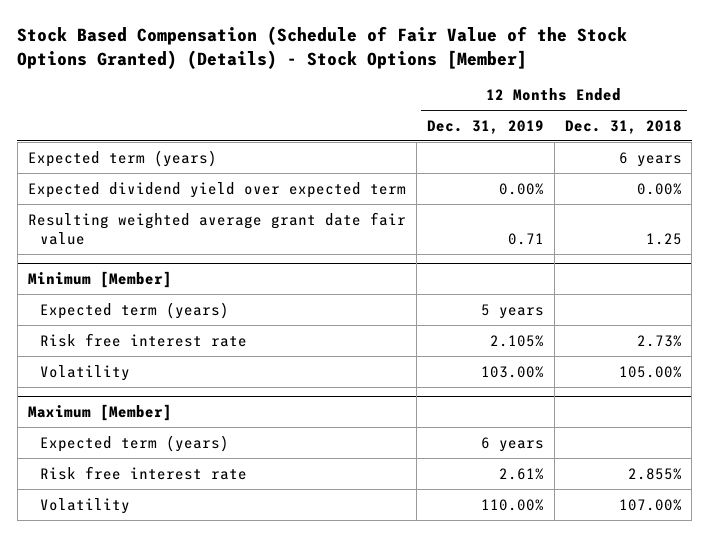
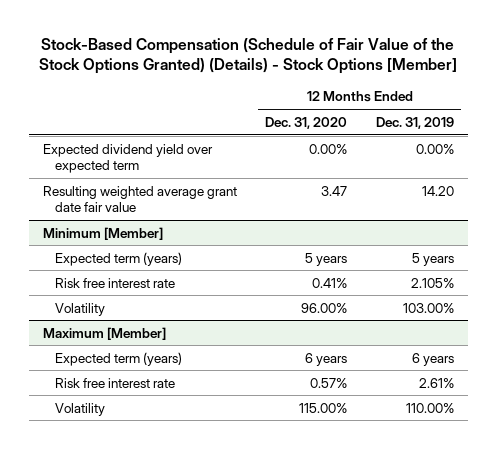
[17,25,628,69] Stock Based Compensation (Schedule of Fair Value of the Stock Options Granted) (Details) - Stock Options [Member] -> [39,37,458,75] Stock-Based Compensation (Schedule of Fair Value of the Stock Options Granted) (Details) - Stock Options [Member]
[564,120,682,135] Dec. 31, 2018 -> none
none -> [265,116,348,129] Dec. 31, 2020
[27,149,217,167] Expected term (years) -> none
[507,233,544,246] 0.71 -> [422,185,455,196] 14.20

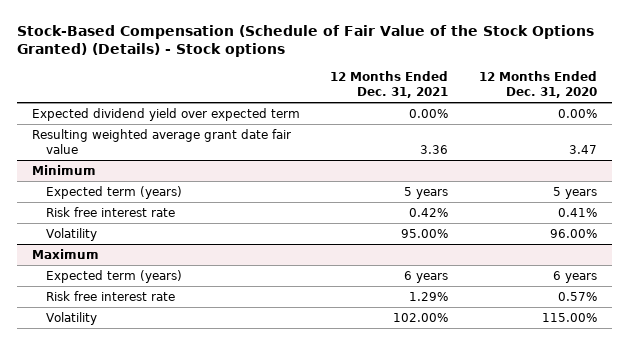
[39,37,458,75] Stock-Based Compensation (Schedule of Fair Value of the Stock Options Granted) (Details) - Stock Options [Member] -> [16,24,594,58] Stock-Based Compensation (Schedule of Fair Value of the Stock Options Granted) (Details) - Stock options
[376,116,455,129] Dec. 31, 2019 -> none
none -> [330,71,449,99] 12 Months Ended Dec. 31, 2021
[42,226,163,240] Minimum [Member] -> [31,164,96,175] Minimum
[42,326,166,340] Maximum [Member] -> [31,248,99,259] Maximum

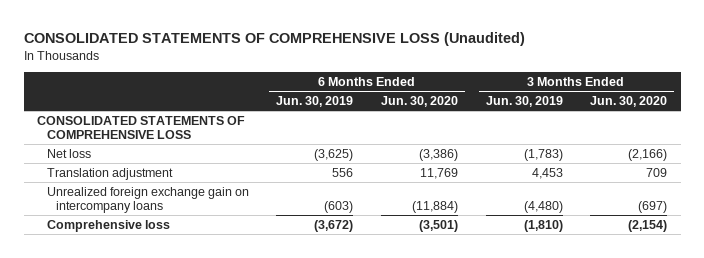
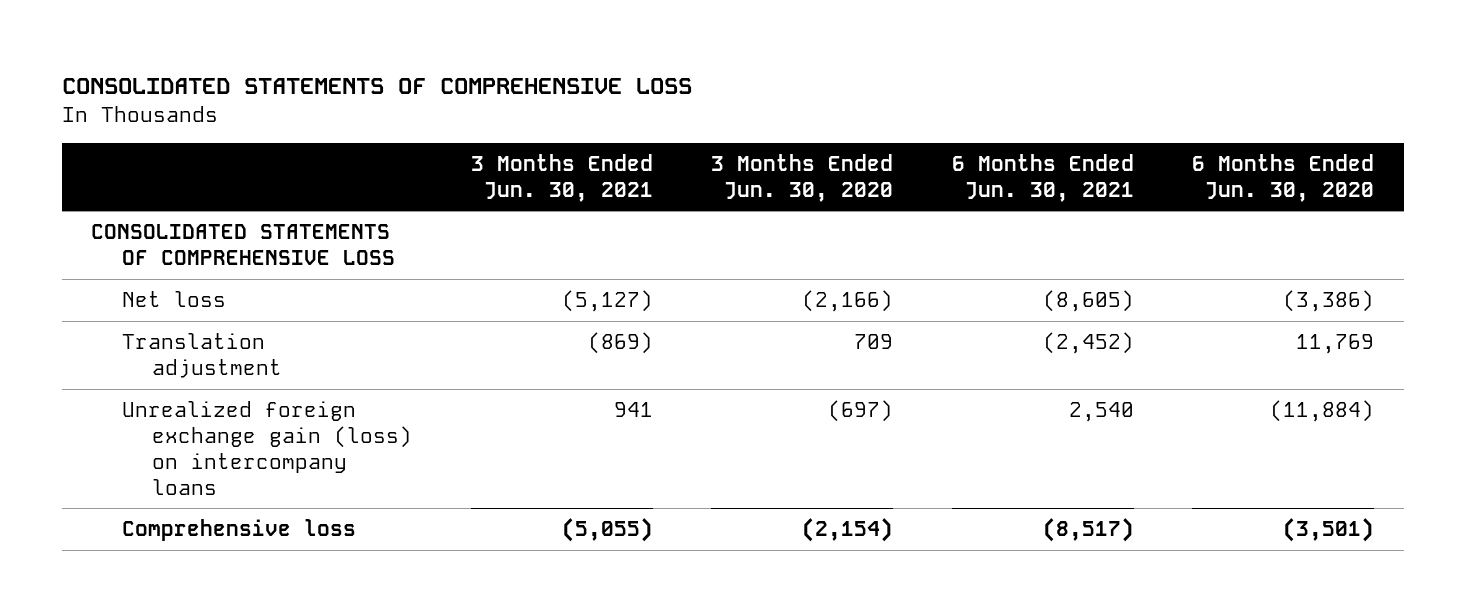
[23,31,525,46] CONSOLIDATED STATEMENTS OF COMPREHENSIVE LOSS (Unaudited) -> [61,78,692,95] CONSOLIDATED STATEMENTS OF COMPREHENSIVE LOSS
[276,95,354,107] Jun. 30, 2019 -> none
[485,95,563,107] Jun. 30, 2019 -> none
none -> [470,153,653,202] 3 Months Ended Jun. 30, 2021
none -> [951,153,1134,202] 6 Months Ended Jun. 30, 2021
[46,186,249,214] Unrealized foreign exchange gain on intercompany loans -> [121,401,413,495] Unrealized foreign exchange gain (loss) on intercompany loans

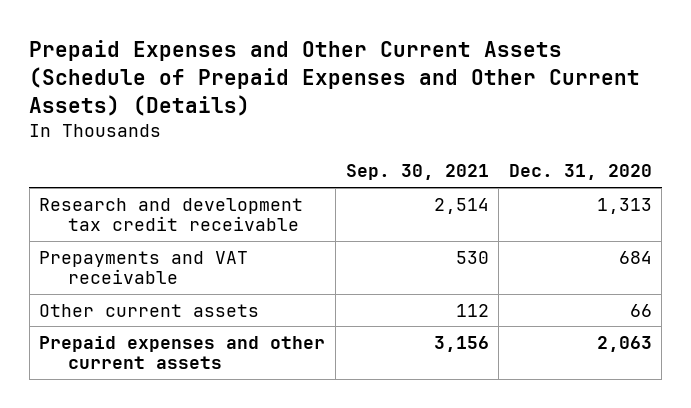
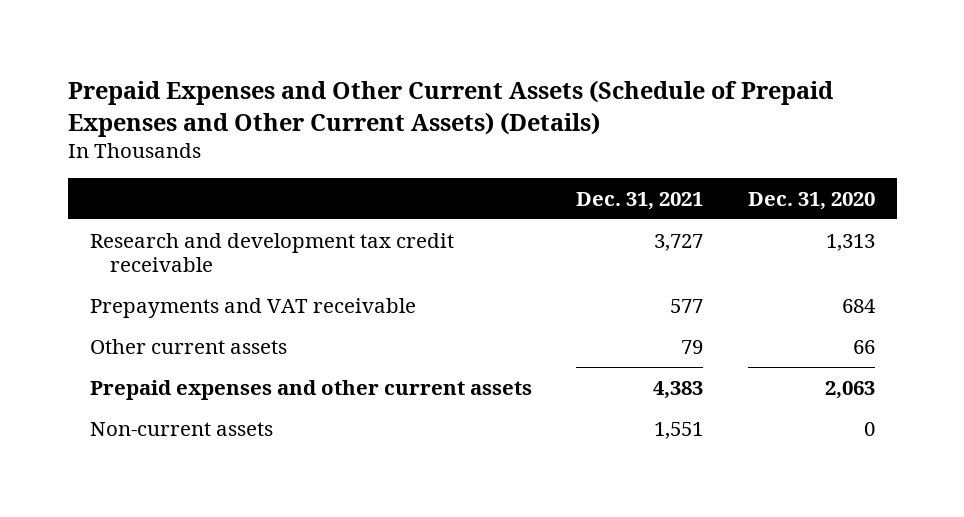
[345,164,489,181] Sep. 30, 2021 -> none
none -> [576,192,704,211] Dec. 31, 2021
none -> [89,421,273,436] Non-current assets

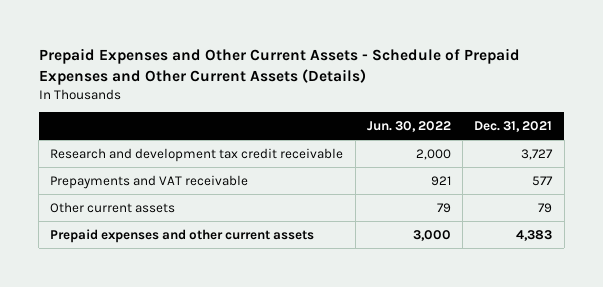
[67,80,833,137] Prepaid Expenses and Other Current Assets (Schedule of Prepaid Expenses and Other Current Assets) (Details) -> [38,47,520,85] Prepaid Expenses and Other Current Assets - Schedule of Prepaid Expenses and Other Current Assets (Details)
[747,192,875,211] Dec. 31, 2020 -> none
none -> [366,120,451,132] Jun. 30, 2022
[89,421,273,436] Non-current assets -> none

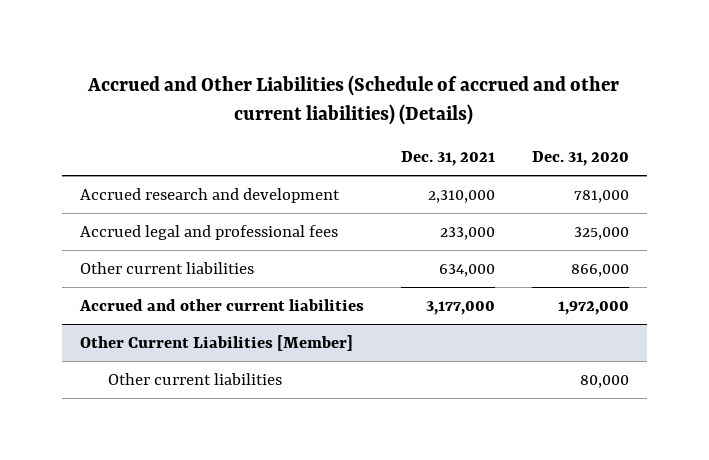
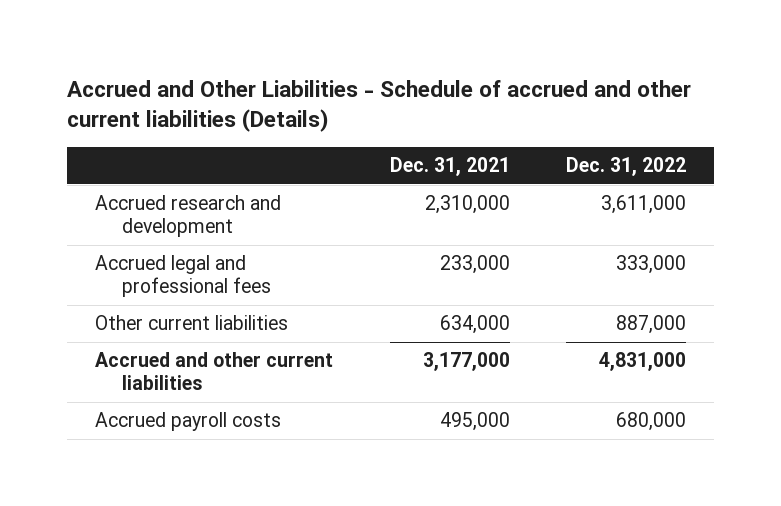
[87,74,620,126] Accrued and Other Liabilities (Schedule of accrued and other current liabilities) (Details) -> [66,80,691,133] Accrued and Other Liabilities - Schedule of accrued and other current liabilities (Details)
[531,151,629,167] Dec. 31, 2020 -> none
none -> [565,157,686,177] Dec. 31, 2022
[80,334,354,351] Other Current Liabilities [Member] -> none
[108,372,283,385] Other current liabilities -> none
none -> [95,412,282,432] Accrued payroll costs

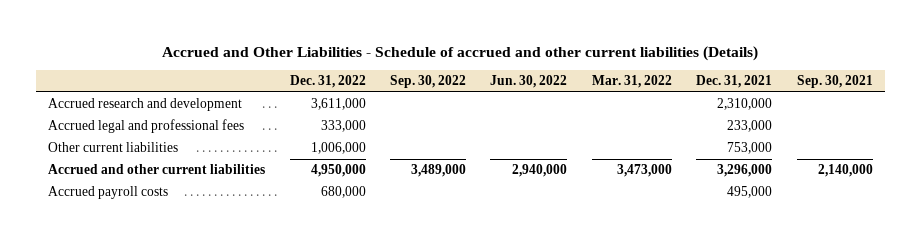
none -> [390,75,467,89] Sep. 30, 2022
none -> [490,75,568,89] Jun. 30, 2022
none -> [591,75,672,89] Mar. 31, 2022
none -> [796,75,873,89] Sep. 30, 2021
[439,315,510,335] 634,000 -> [727,142,773,155] 753,000
[615,315,686,335] 887,000 -> [310,142,366,155] 1,006,000
[422,352,510,372] 3,177,000 -> [717,164,773,178] 3,296,000
[598,352,686,372] 4,831,000 -> [310,164,366,178] 4,950,000

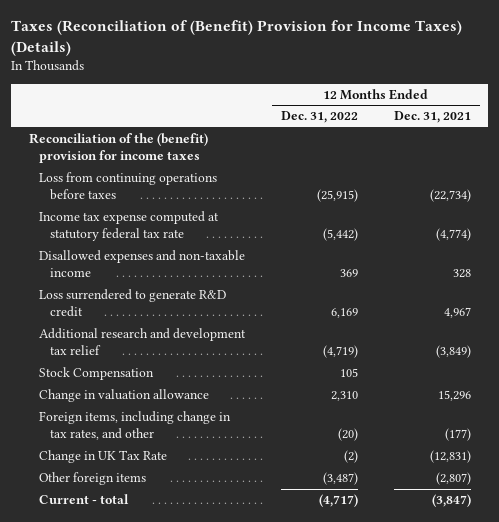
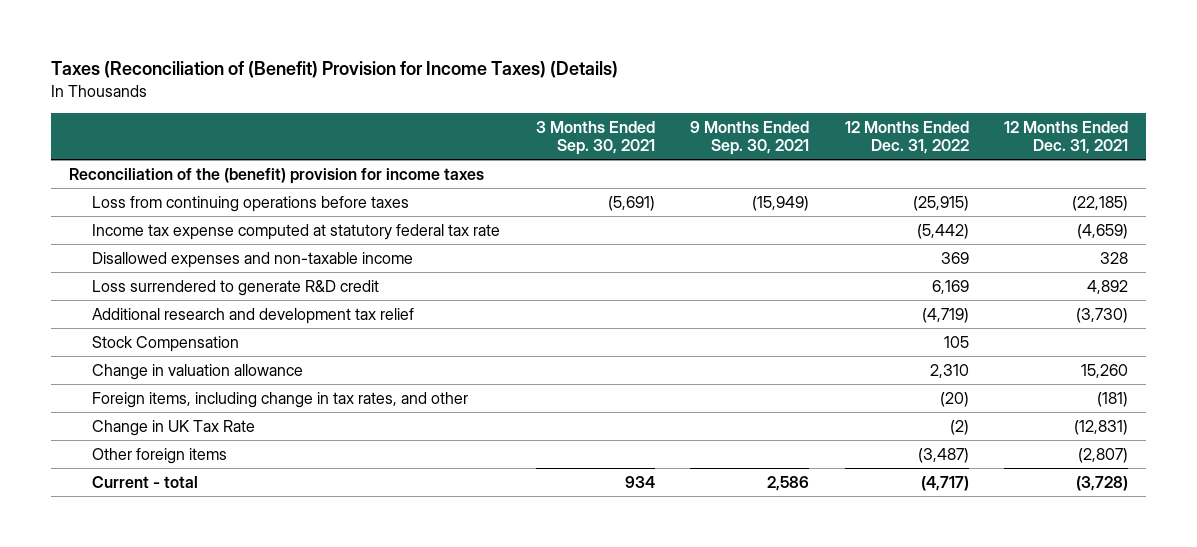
none -> [535,120,655,155] 3 Months Ended Sep. 30, 2021
none -> [690,120,810,155] 9 Months Ended Sep. 30, 2021
[429,189,471,203] (22,734) -> [1072,195,1129,211] (22,185)
[435,228,471,242] (4,774) -> [1077,223,1129,239] (4,659)
[443,307,471,319] 4,967 -> [1087,279,1129,294] 4,892
[435,345,471,359] (3,849) -> [1076,307,1129,323] (3,730)
[437,390,471,402] 15,296 -> [1081,363,1129,378] 15,260
[444,428,471,442] (177) -> [1097,391,1129,407] (181)
[431,494,471,508] (3,847) -> [1076,475,1129,491] (3,728)

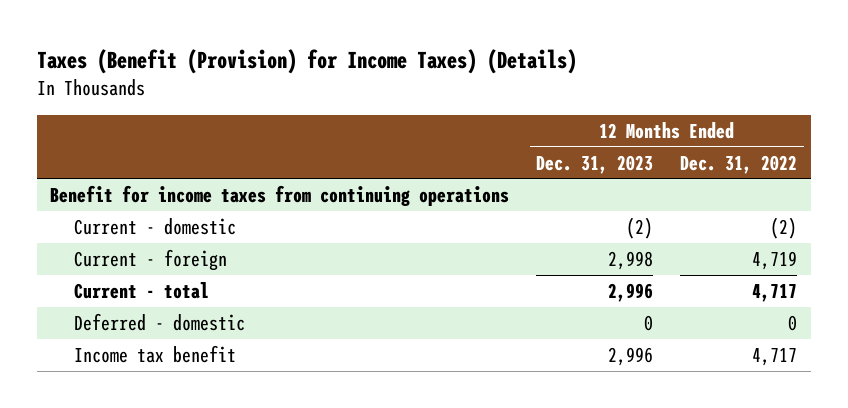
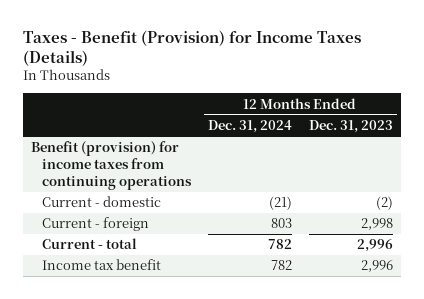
[36,48,577,74] Taxes (Benefit (Provision) for Income Taxes) (Details) -> [22,29,361,66] Taxes - Benefit (Provision) for Income Taxes (Details)
[680,154,798,174] Dec. 31, 2022 -> none
none -> [207,120,292,134] Dec. 31, 2024
[50,184,510,206] Benefit for income taxes from continuing operations -> [31,141,192,190] Benefit (provision) for income taxes from continuing operations
[74,312,246,331] Deferred - domestic -> none

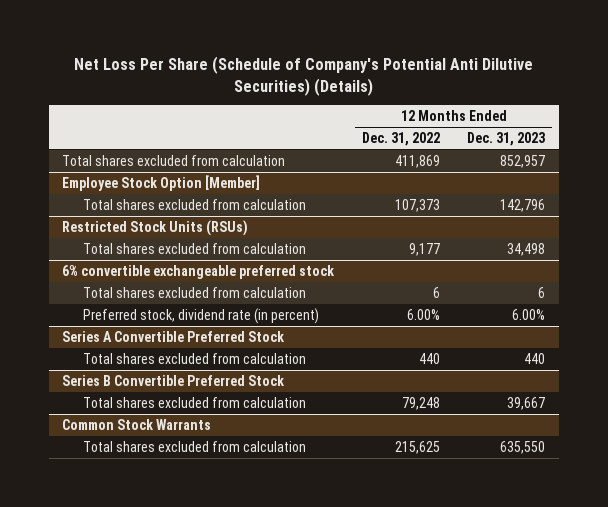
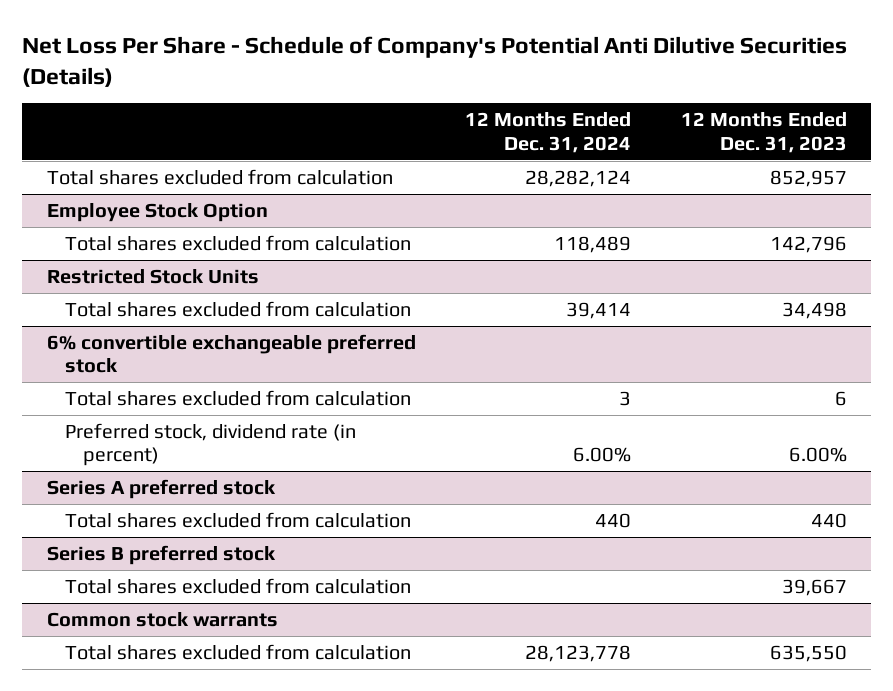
[73,56,533,96] Net Loss Per Share (Schedule of Company's Potential Anti Dilutive Securities) (Details) -> [21,35,847,87] Net Loss Per Share - Schedule of Company's Potential Anti Dilutive Securities (Details)
[361,131,440,146] Dec. 31, 2022 -> none
none -> [465,112,632,153] 12 Months Ended Dec. 31, 2024
[62,174,261,191] Employee Stock Option [Member] -> [46,202,268,222] Employee Stock Option
[62,219,249,236] Restricted Stock Units (RSUs) -> [46,268,259,284] Restricted Stock Units
[62,330,286,342] Series A Convertible Preferred Stock -> [46,478,276,499] Series A preferred stock
[62,374,286,386] Series B Convertible Preferred Stock -> [46,544,276,565] Series B preferred stock
[62,418,212,430] Common Stock Warrants -> [46,611,278,627] Common stock warrants

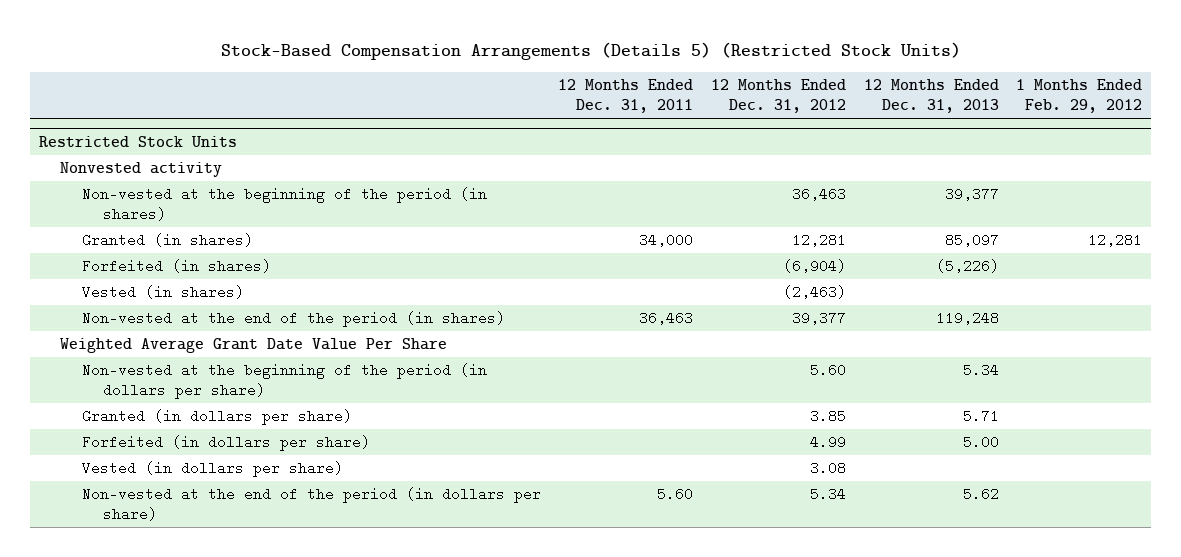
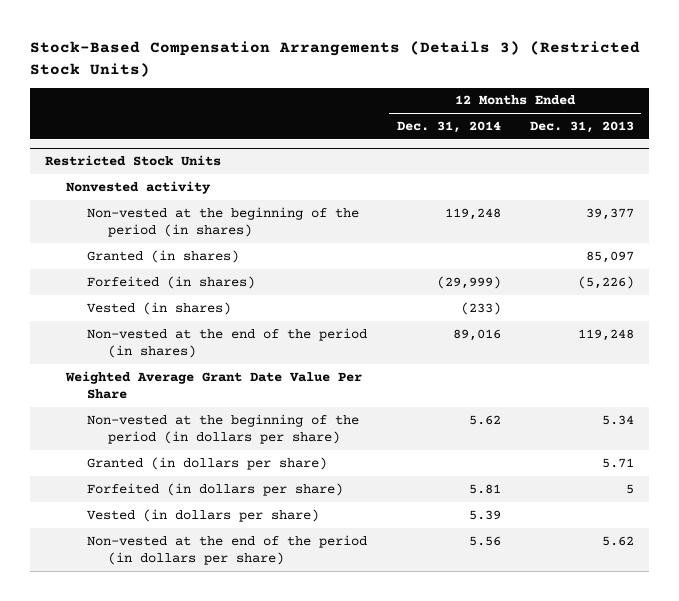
[220,41,961,60] Stock-Based Compensation Arrangements (Details 5) (Restricted Stock Units) -> [30,40,641,77] Stock-Based Compensation Arrangements (Details 3) (Restricted Stock Units)
[558,79,694,114] 12 Months Ended Dec. 31, 2011 -> none
[710,79,846,114] 12 Months Ended Dec. 31, 2012 -> none
[1016,79,1143,114] 1 Months Ended Feb. 29, 2012 -> none
none -> [396,121,501,134] Dec. 31, 2014
[962,435,999,450] 5.00 -> [626,483,635,494] 5

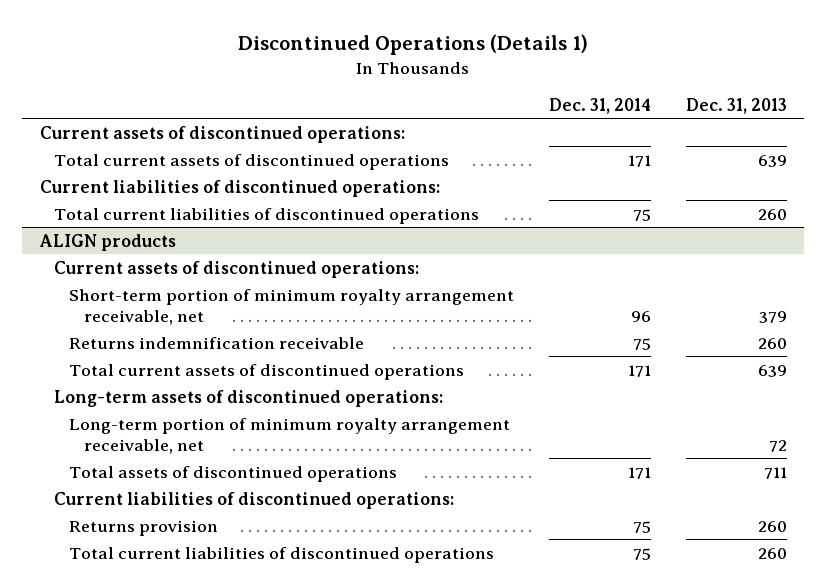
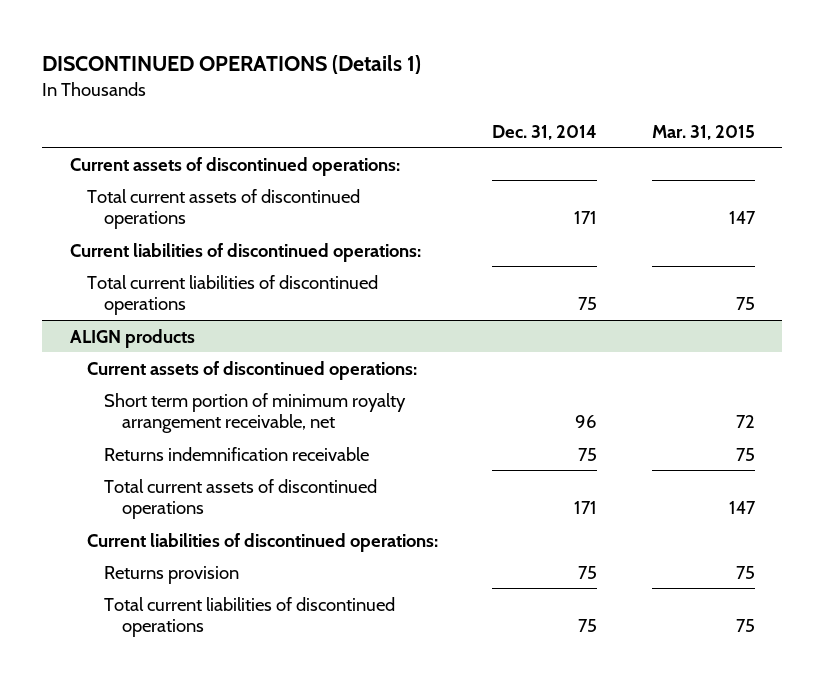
[238,33,589,55] Discontinued Operations (Details 1) -> [42,55,422,75] DISCONTINUED OPERATIONS (Details 1)
[685,97,787,114] Dec. 31, 2013 -> none
none -> [651,124,755,140] Mar. 31, 2015
[69,288,515,325] Short-term portion of minimum royalty arrangement receivable, net -> [104,392,407,434] Short term portion of minimum royalty arrangement receivable, net
[54,389,444,407] Long-term assets of discontinued operations: -> none
[69,417,511,454] Long-term portion of minimum royalty arrangement receivable, net -> none
[69,465,398,482] Total assets of discontinued operations -> none

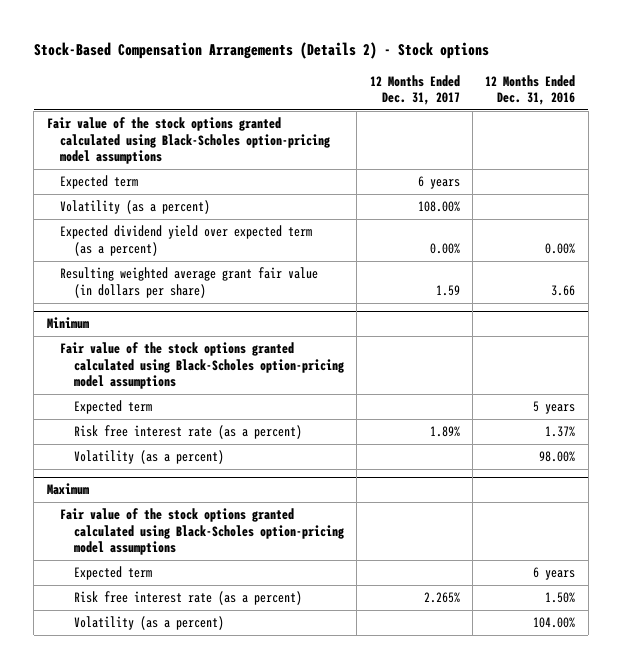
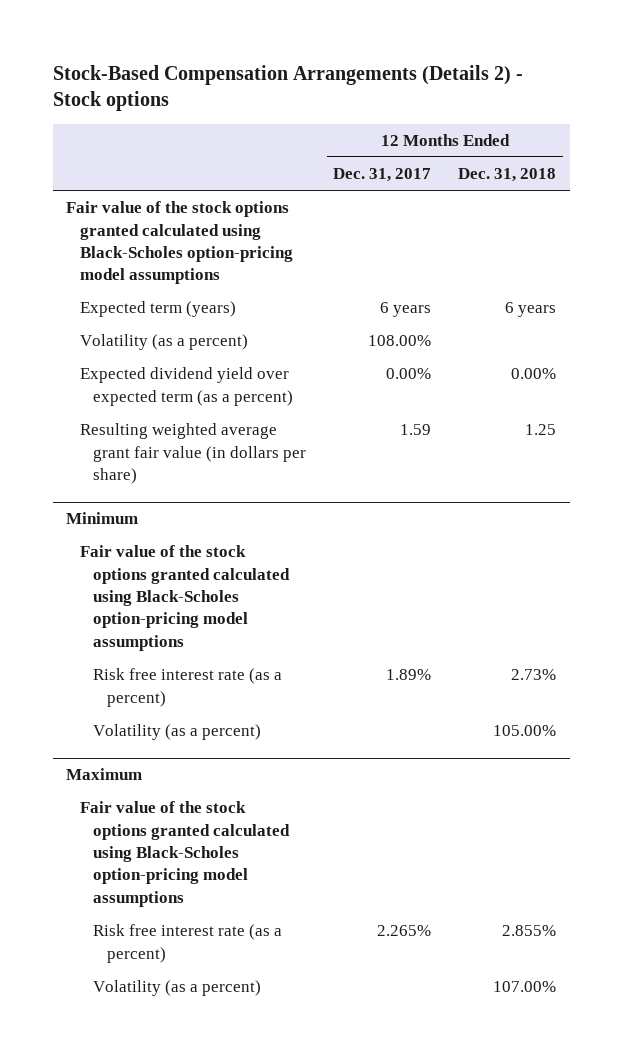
[485,74,576,106] 12 Months Ended Dec. 31, 2016 -> none
none -> [458,168,557,183] Dec. 31, 2018
[60,175,139,190] Expected term -> [79,301,236,318] Expected term (years)
[74,400,153,415] Expected term -> none
[74,566,153,581] Expected term -> none

